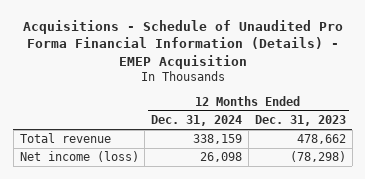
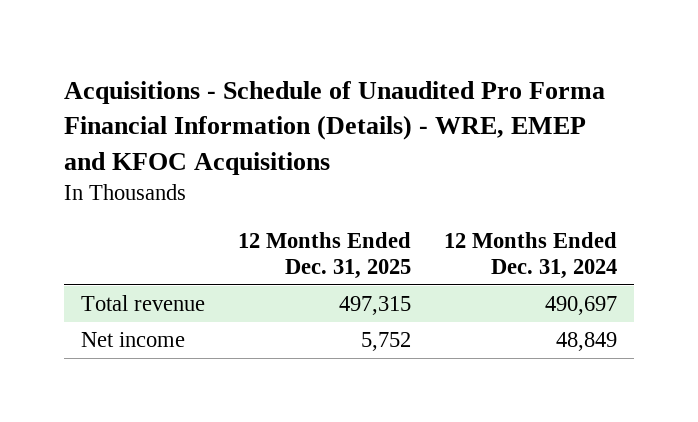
[22,19,343,69] Acquisitions - Schedule of Unaudited Pro Forma Financial Information (Details) - EMEP Acquisition -> [64,81,606,175] Acquisitions - Schedule of Unaudited Pro Forma Financial Information (Details) - WRE, EMEP and KFOC Acquisitions
[254,115,346,127] Dec. 31, 2023 -> none
none -> [237,231,411,280] 12 Months Ended Dec. 31, 2025
[193,134,243,145] 338,159 -> [545,296,618,316] 490,697
[19,151,139,163] Net income (loss) -> [80,332,185,348] Net income
[200,152,243,163] 26,098 -> [556,332,618,352] 48,849

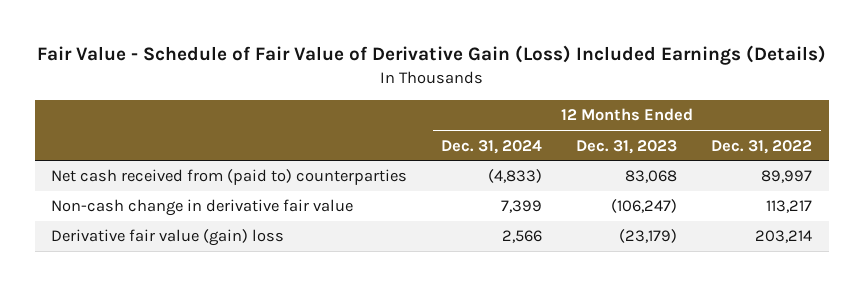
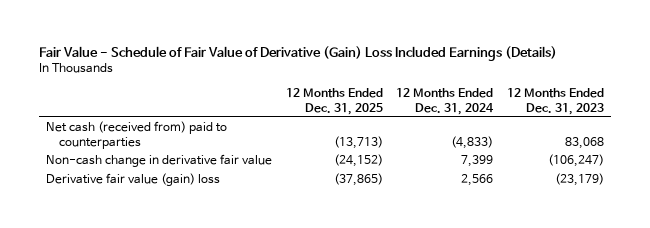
[36,45,826,66] Fair Value - Schedule of Fair Value of Derivative Gain (Loss) Included Earnings (Details) -> [39,45,558,61] Fair Value - Schedule of Fair Value of Derivative (Gain) Loss Included Earnings (Details)
[711,139,813,154] Dec. 31, 2022 -> none
none -> [285,88,383,115] 12 Months Ended Dec. 31, 2025
[51,169,408,186] Net cash received from (paid to) counterparties -> [45,121,227,149] Net cash (received from) paid to counterparties

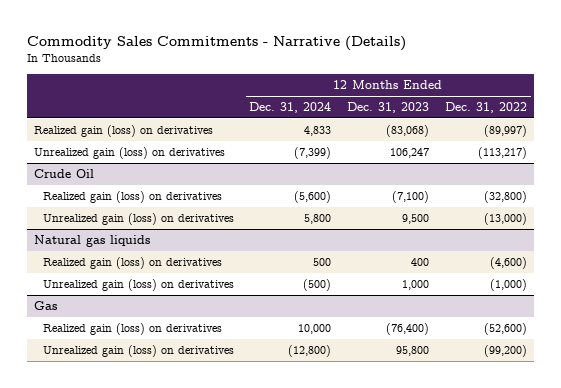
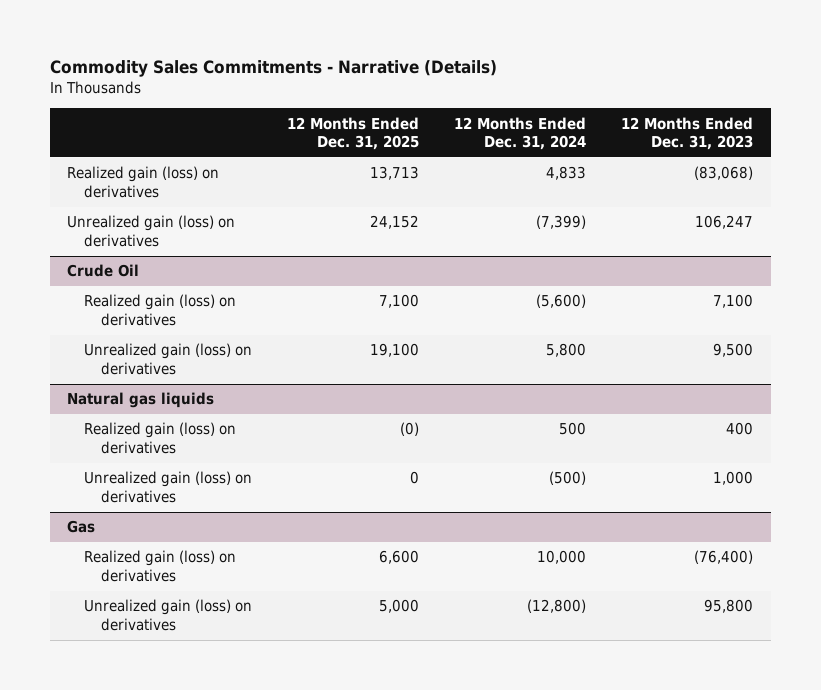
[444,102,527,114] Dec. 31, 2022 -> none
none -> [287,116,420,151] 12 Months Ended Dec. 31, 2025
[392,191,430,204] (7,100) -> [713,294,754,309] 7,100

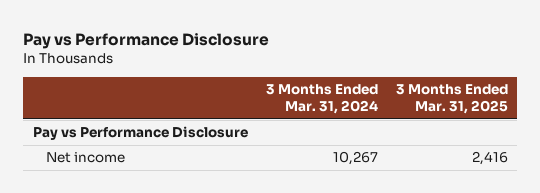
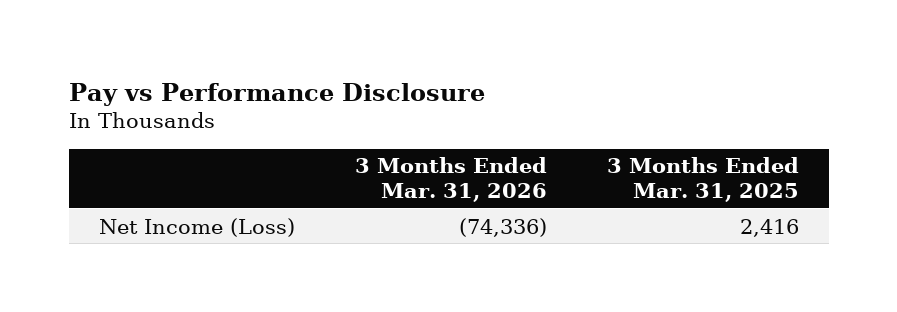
[265,83,378,115] 3 Months Ended Mar. 31, 2024 -> none
none -> [354,157,547,203] 3 Months Ended Mar. 31, 2026
[32,126,248,141] Pay vs Performance Disclosure -> none
[45,152,125,164] Net income -> [98,217,295,237] Net Income (Loss)

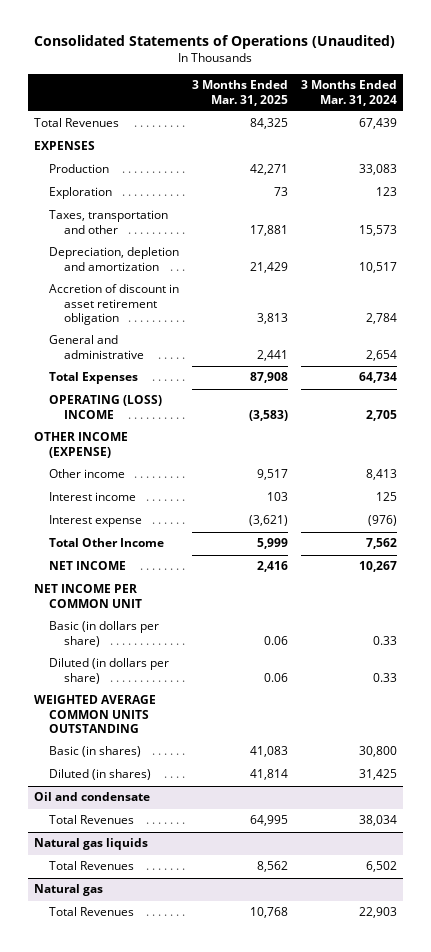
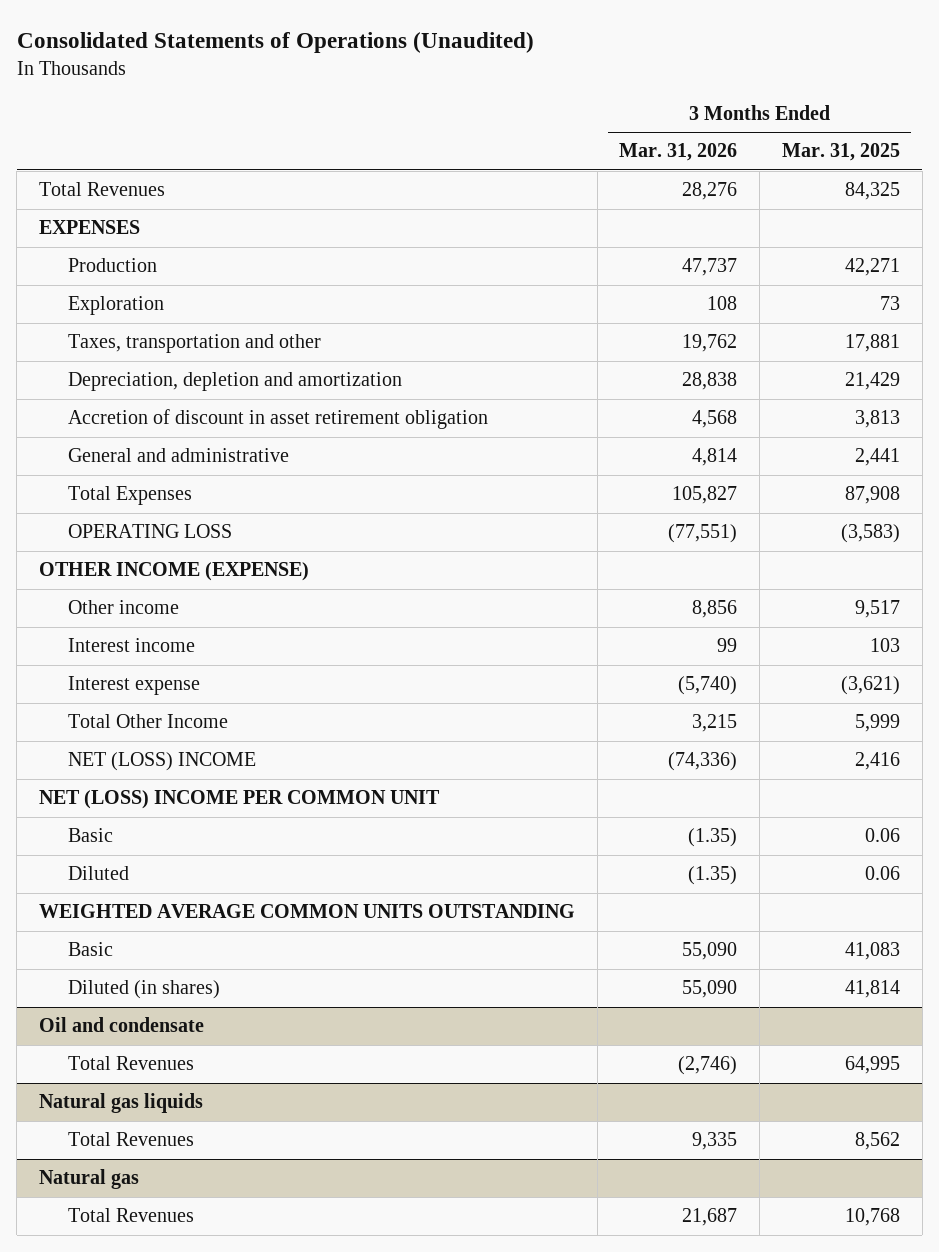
[300,80,397,106] 3 Months Ended Mar. 31, 2024 -> none
none -> [619,143,738,162] Mar. 31, 2026
[48,395,162,419] OPERATING (LOSS) INCOME -> [68,524,233,539] OPERATING LOSS
[48,561,126,571] NET INCOME -> [68,752,257,772] NET (LOSS) INCOME
[34,584,142,608] NET INCOME PER COMMON UNIT -> [38,790,440,810] NET (LOSS) INCOME PER COMMON UNIT
[48,621,159,647] Basic (in dollars per share) -> [68,828,114,843] Basic
[48,658,169,684] Diluted (in dollars per share) -> [68,866,130,881] Diluted
[48,746,141,758] Basic (in shares) -> [68,942,114,957] Basic

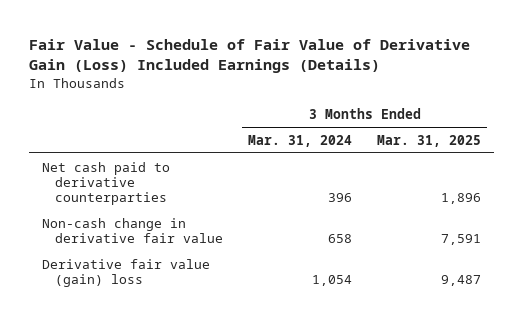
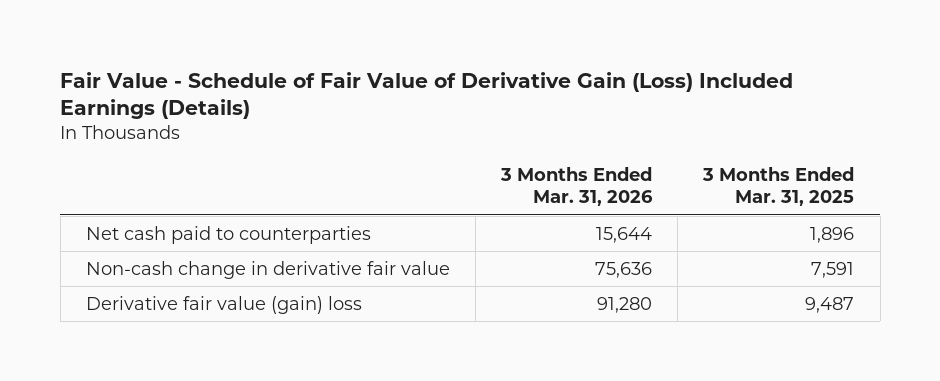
[248,134,353,147] Mar. 31, 2024 -> none
none -> [500,166,654,207] 3 Months Ended Mar. 31, 2026
[41,161,170,206] Net cash paid to derivative counterparties -> [85,225,371,244] Net cash paid to counterparties

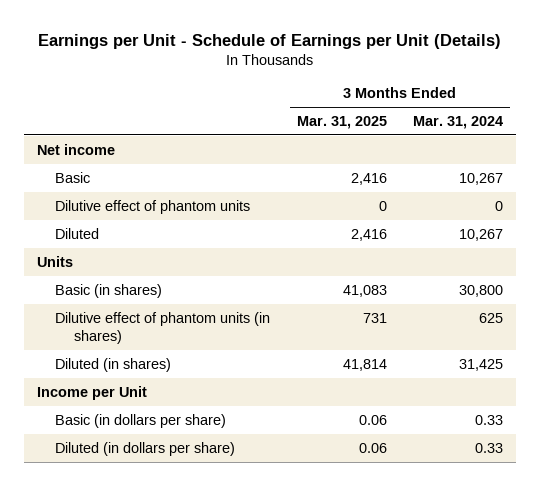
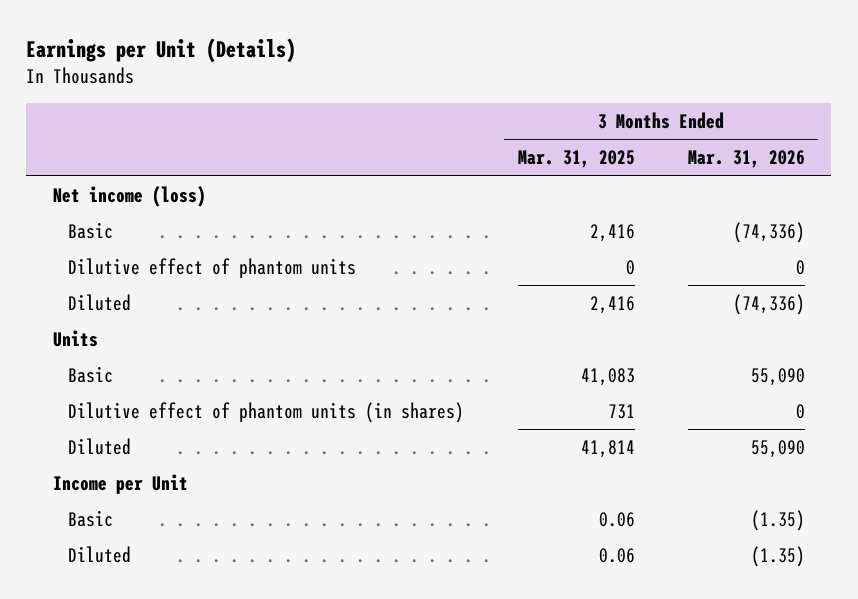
[38,33,502,49] Earnings per Unit - Schedule of Earnings per Unit (Details) -> [26,37,297,63] Earnings per Unit (Details)
[413,116,504,130] Mar. 31, 2024 -> none
none -> [687,150,805,169] Mar. 31, 2026
[36,143,115,155] Net income -> [52,186,206,208] Net income (loss)
[55,283,163,298] Basic (in shares) -> [68,366,114,384] Basic
[55,357,172,372] Diluted (in shares) -> [68,438,132,456] Diluted
[55,413,227,428] Basic (in dollars per share) -> [68,510,114,528] Basic
[55,441,236,456] Diluted (in dollars per share) -> [68,546,132,564] Diluted

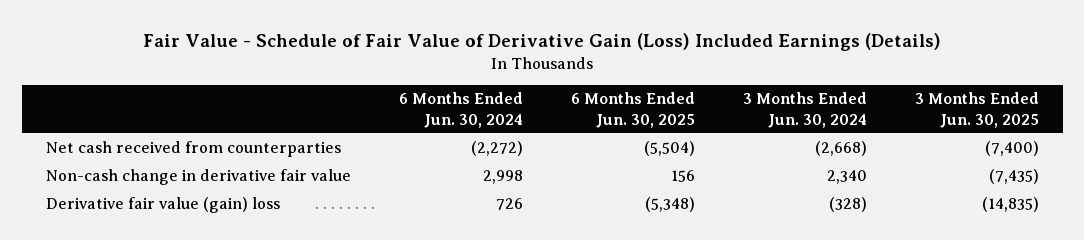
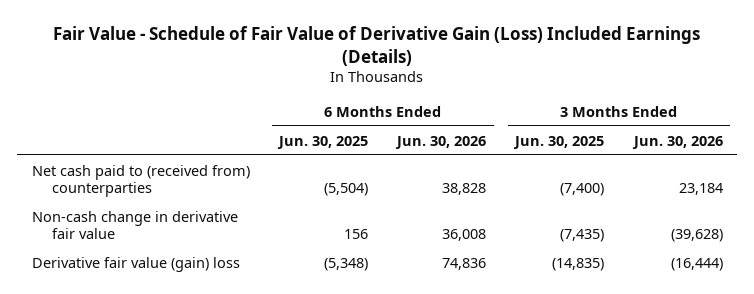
[398,92,523,128] 6 Months Ended Jun. 30, 2024 -> none
[742,92,867,128] 3 Months Ended Jun. 30, 2024 -> none
none -> [395,135,487,149] Jun. 30, 2026
none -> [631,135,723,149] Jun. 30, 2026
[45,141,341,158] Net cash received from counterparties -> [31,164,250,198] Net cash paid to (received from) counterparties

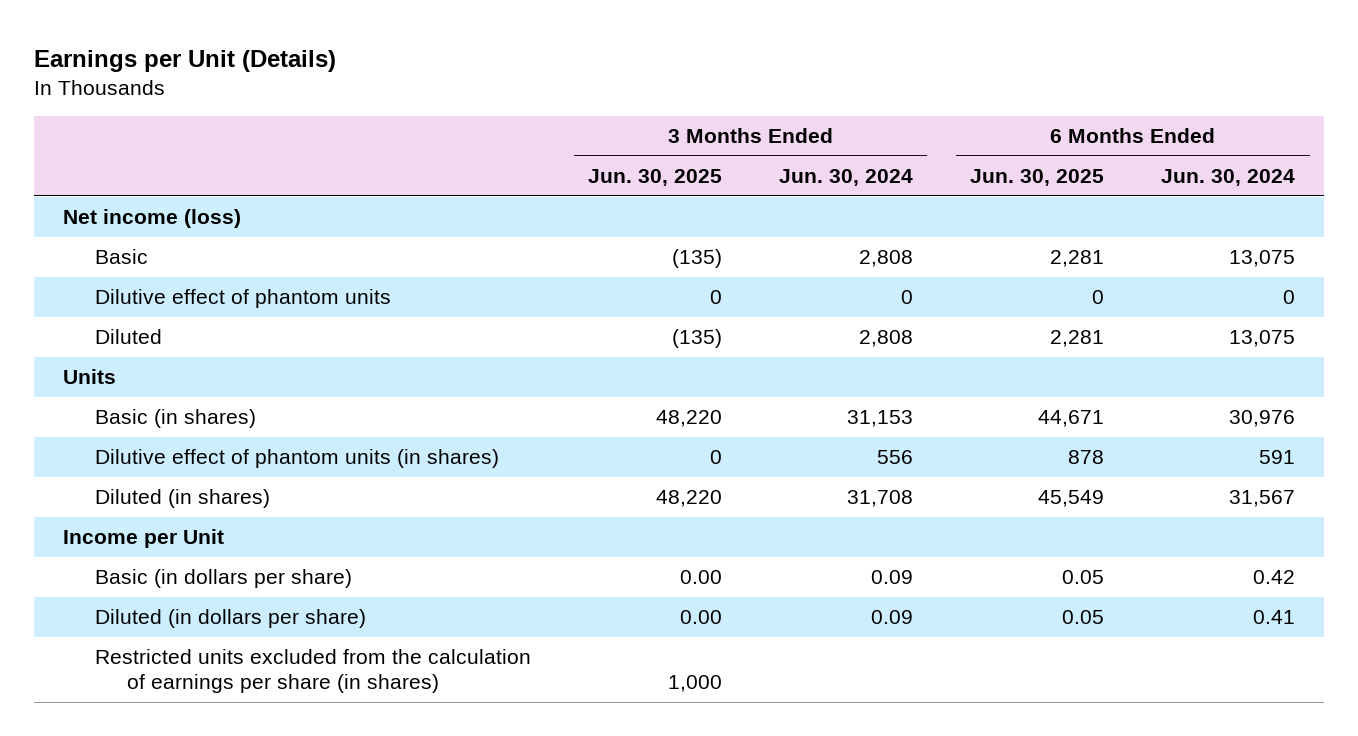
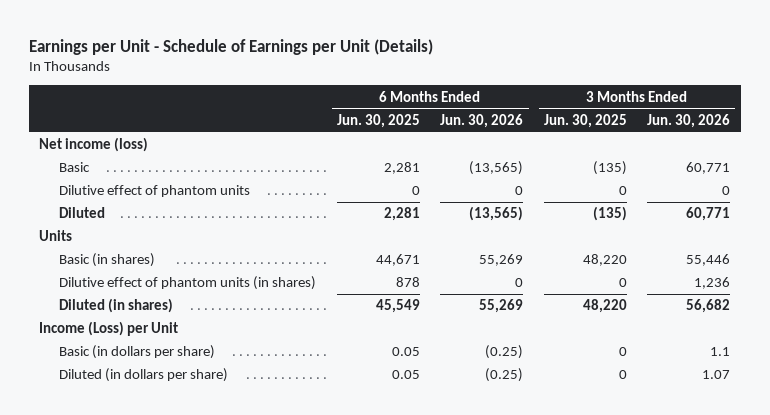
[34,49,337,72] Earnings per Unit (Details) -> [29,38,434,55] Earnings per Unit - Schedule of Earnings per Unit (Details)
[779,168,914,186] Jun. 30, 2024 -> none
[1161,168,1296,186] Jun. 30, 2024 -> none
none -> [440,114,524,129] Jun. 30, 2026
none -> [647,114,731,129] Jun. 30, 2026
[94,649,531,693] Restricted units excluded from the calculation of earnings per share (in shares) -> none
[62,529,224,549] Income per Unit -> [39,321,179,337] Income (Loss) per Unit
[679,570,722,585] 0.00 -> [618,347,627,357] 0
[679,610,722,625] 0.00 -> [618,370,627,380] 0

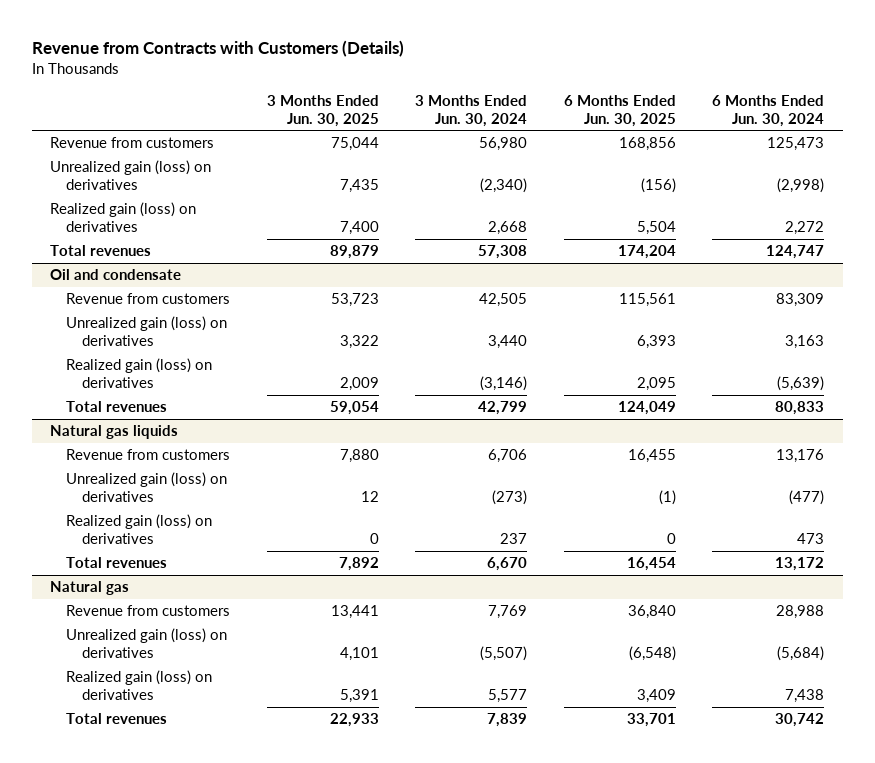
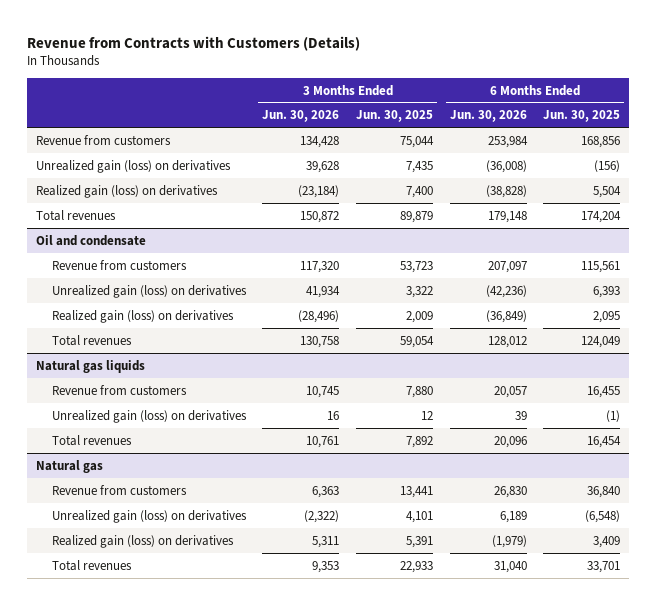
[415,94,528,127] 3 Months Ended Jun. 30, 2024 -> none
[712,94,825,127] 6 Months Ended Jun. 30, 2024 -> none
none -> [262,110,340,123] Jun. 30, 2026
none -> [449,110,527,123] Jun. 30, 2026
[66,514,213,545] Realized gain (loss) on derivatives -> none

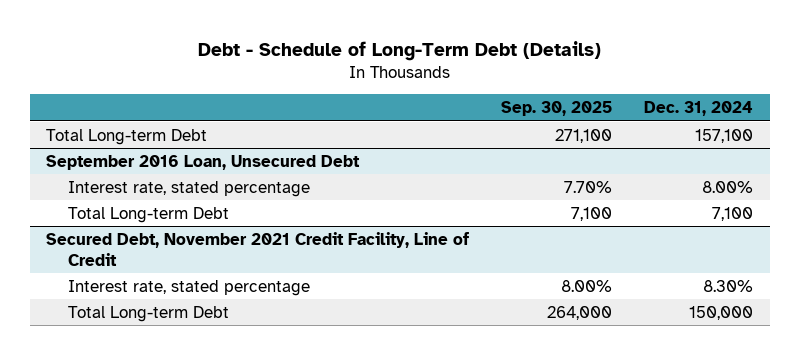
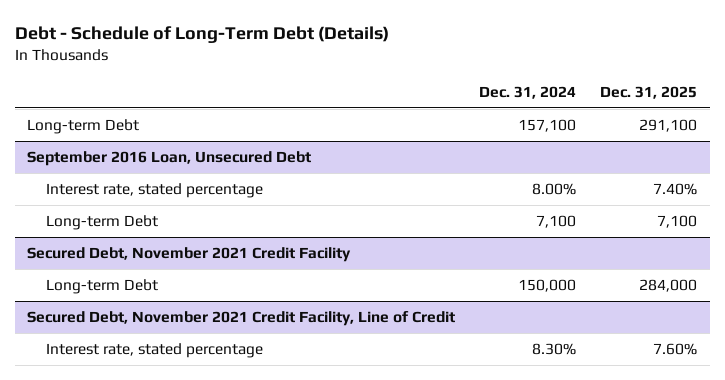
[501,101,613,117] Sep. 30, 2025 -> none
none -> [600,85,698,99] Dec. 31, 2025
[45,128,207,145] Total Long-term Debt -> [27,119,140,135] Long-term Debt
[68,206,230,223] Total Long-term Debt -> [46,215,159,231] Long-term Debt
none -> [27,247,352,263] Secured Debt, November 2021 Credit Facility
none -> [46,279,159,295] Long-term Debt
[68,305,230,322] Total Long-term Debt -> none

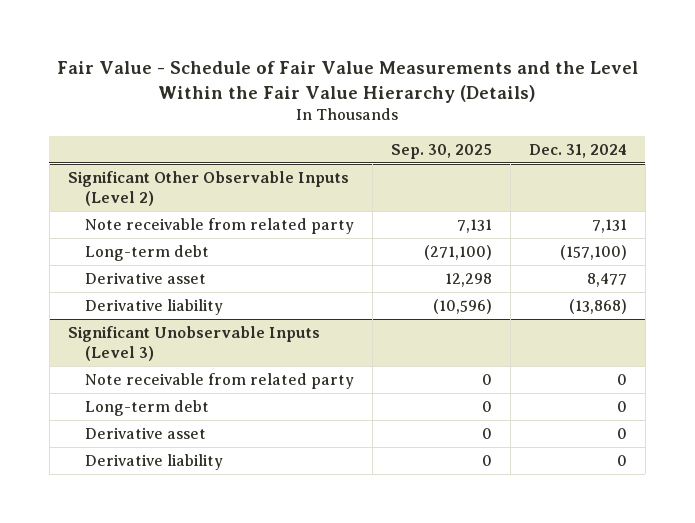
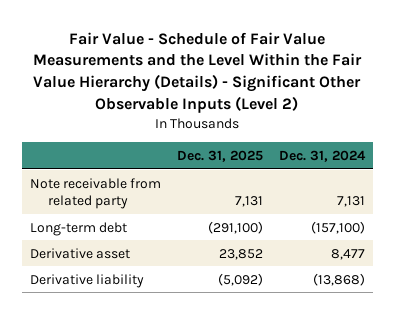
[57,60,639,103] Fair Value - Schedule of Fair Value Measurements and the Level Within the Fair Value Hierarchy (Details) -> [33,31,363,114] Fair Value - Schedule of Fair Value Measurements and the Level Within the Fair Value Hierarchy (Details) - Significant Other Observable Inputs (Level 2)
[390,143,492,159] Sep. 30, 2025 -> none
none -> [176,149,263,162] Dec. 31, 2025
[67,170,349,206] Significant Other Observable Inputs (Level 2) -> none
[67,325,320,361] Significant Unobservable Inputs (Level 3) -> none
[84,372,354,389] Note receivable from related party -> none
[84,399,209,416] Long-term debt -> none
[84,426,206,439] Derivative asset -> none
[84,453,223,470] Derivative liability -> none

